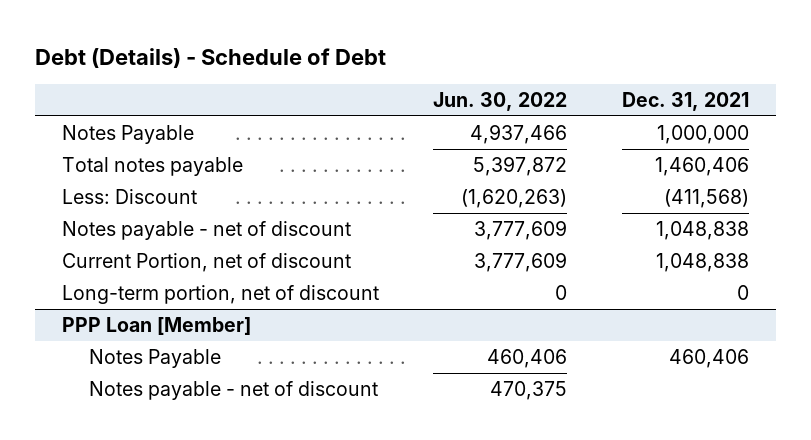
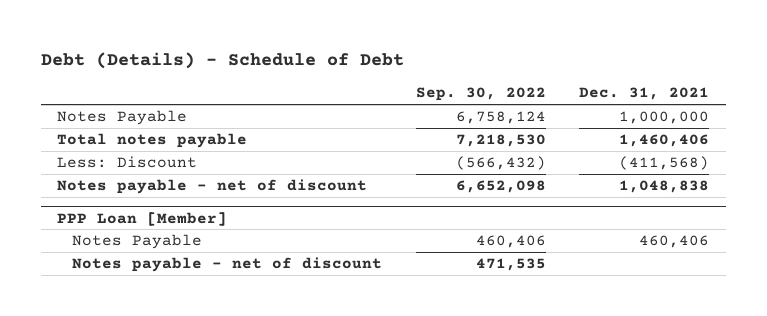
[433,91,568,111] Jun. 30, 2022 -> none
none -> [415,87,546,102] Sep. 30, 2022
[61,252,351,272] Current Portion, net of discount -> none
[61,284,379,304] Long-term portion, net of discount -> none

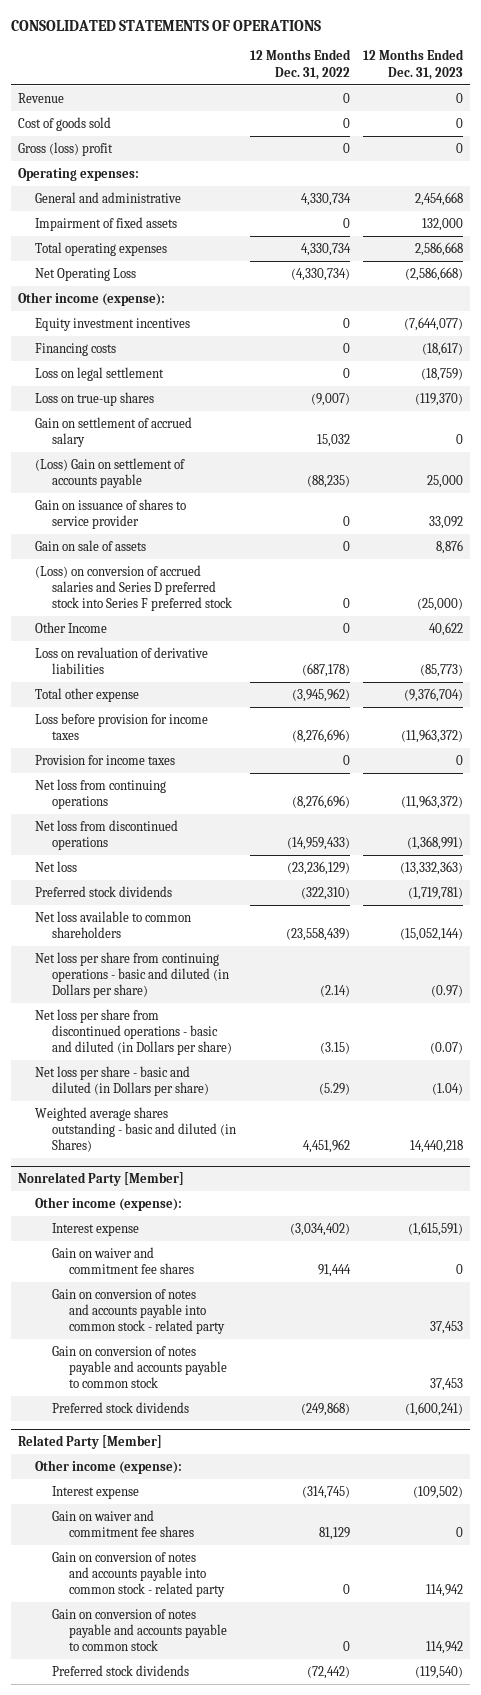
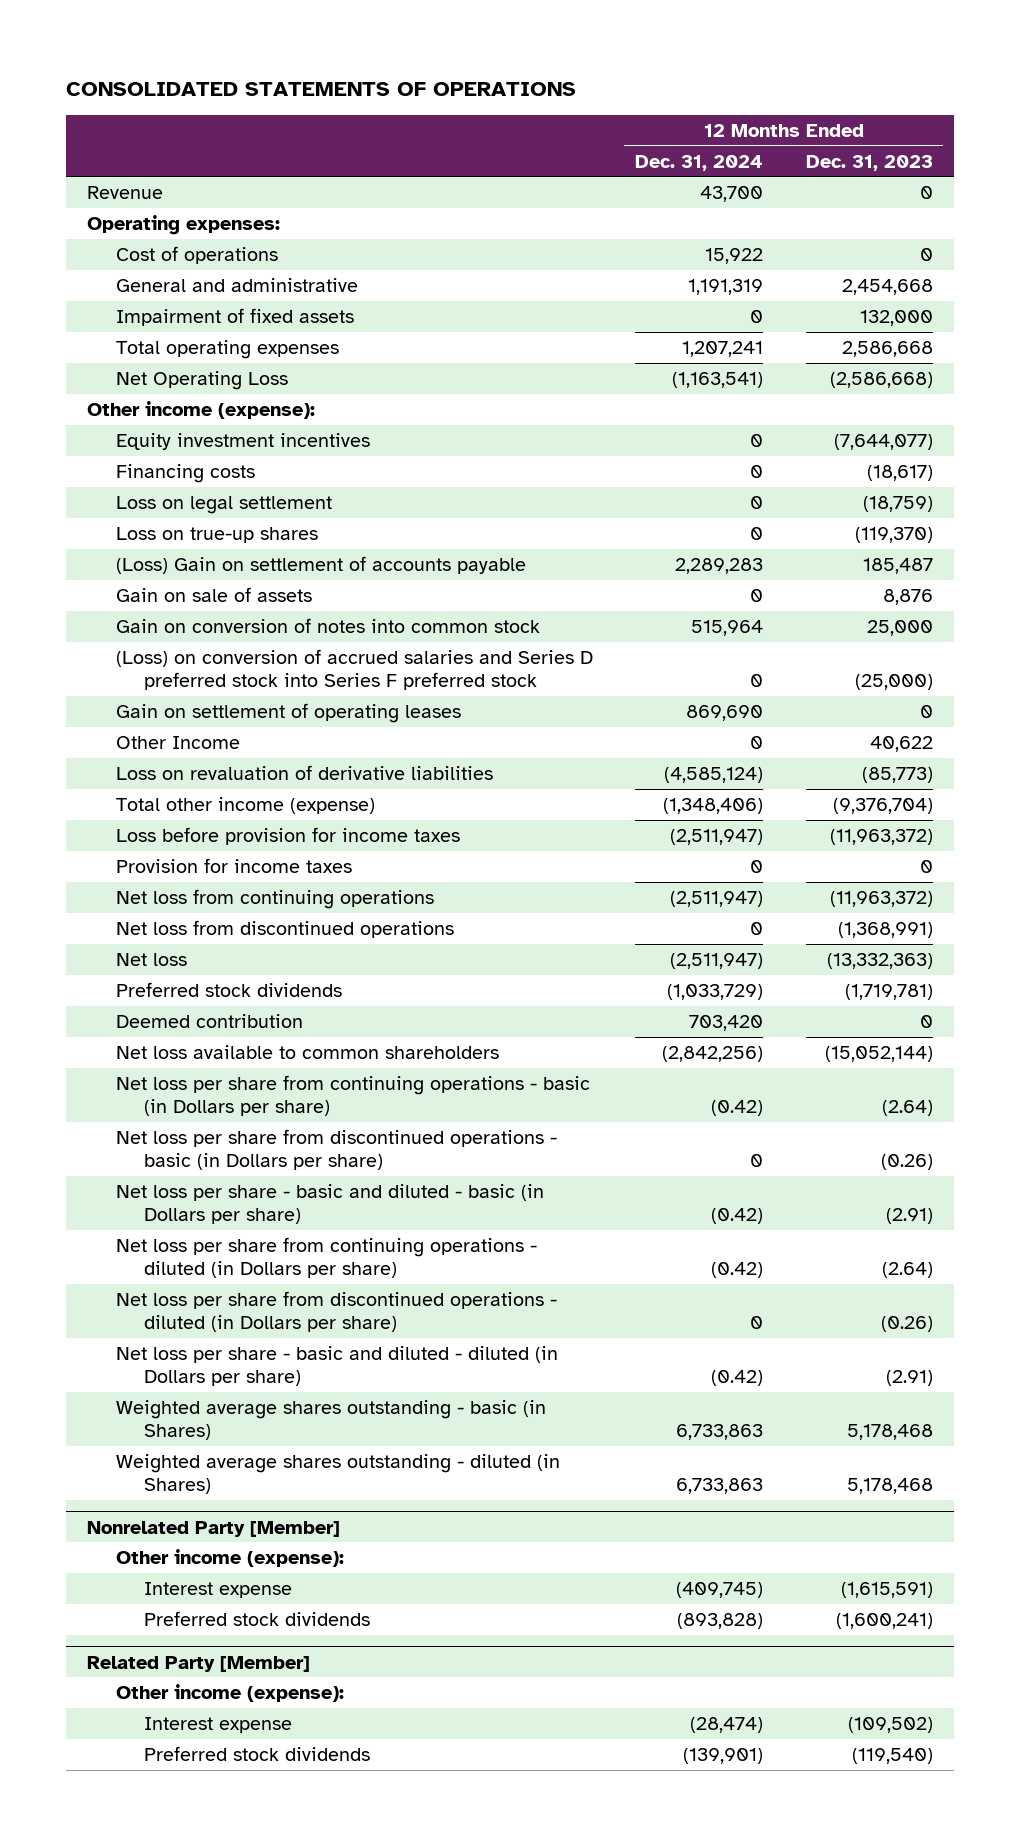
[249,49,351,80] 12 Months Ended Dec. 31, 2022 -> none
none -> [635,154,764,171] Dec. 31, 2024
[18,116,112,131] Cost of goods sold -> none
[18,141,114,156] Gross (loss) profit -> none
none -> [115,245,278,264] Cost of operations
[35,416,193,447] Gain on settlement of accrued salary -> none
[35,498,187,529] Gain on issuance of shares to service provider -> none
[427,474,464,488] 25,000 -> [862,557,933,574] 185,487
none -> [115,617,540,633] Gain on conversion of notes into common stock
none -> [115,702,461,723] Gain on settlement of operating leases
[35,687,140,702] Total other expense -> [115,796,375,814] Total other income (expense)
none -> [115,1013,303,1028] Deemed contribution
[35,951,230,998] Net loss per share from continuing operations - basic and diluted (in Dollars per share) -> [115,1074,590,1117] Net loss per share from continuing operations - basic (in Dollars per share)
[431,984,464,997] (0.97) -> [881,1100,933,1117] (2.64)
[35,1008,233,1055] Net loss per share from discontinued operations - basic and diluted (in Dollars per share) -> [115,1128,557,1171] Net loss per share from discontinued operations - basic (in Dollars per share)
[430,1041,464,1054] (0.07) -> [880,1154,933,1171] (0.26)
[35,1065,210,1096] Net loss per share - basic and diluted (in Dollars per share) -> [115,1183,544,1225] Net loss per share - basic and diluted - basic (in Dollars per share)
[432,1082,464,1095] (1.04) -> [885,1208,933,1225] (2.91)
none -> [115,1236,537,1279] Net loss per share from continuing operations - diluted (in Dollars per share)
none -> [115,1290,557,1333] Net loss per share from discontinued operations - diluted (in Dollars per share)
none -> [115,1345,558,1387] Net loss per share - basic and diluted - diluted (in Dollars per share)
[35,1106,237,1152] Weighted average shares outstanding - basic and diluted (in Shares) -> [115,1399,546,1441] Weighted average shares outstanding - basic (in Shares)
[410,1139,464,1153] 14,440,218 -> [846,1424,933,1441] 5,178,468
none -> [115,1453,560,1495] Weighted average shares outstanding - diluted (in Shares)
[52,1246,195,1274] Gain on waiver and commitment fee shares -> none
[52,1288,226,1334] Gain on conversion of notes and accounts payable into common stock - related party -> none
[52,1345,228,1388] Gain on conversion of notes payable and accounts payable to common stock -> none
[52,1509,195,1537] Gain on waiver and commitment fee shares -> none
[52,1551,226,1597] Gain on conversion of notes and accounts payable into common stock - related party -> none
[52,1608,228,1651] Gain on conversion of notes payable and accounts payable to common stock -> none

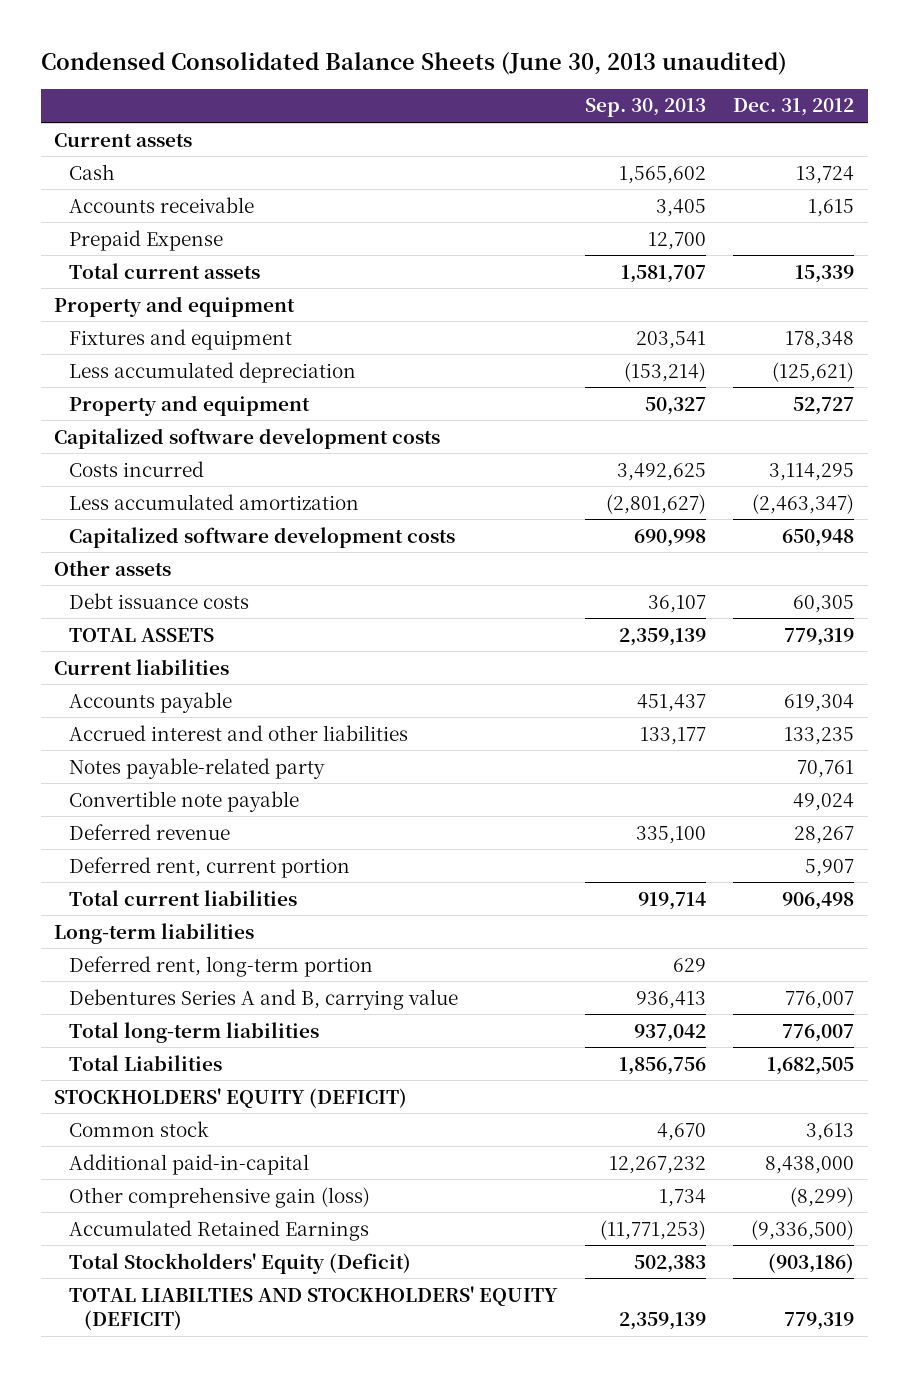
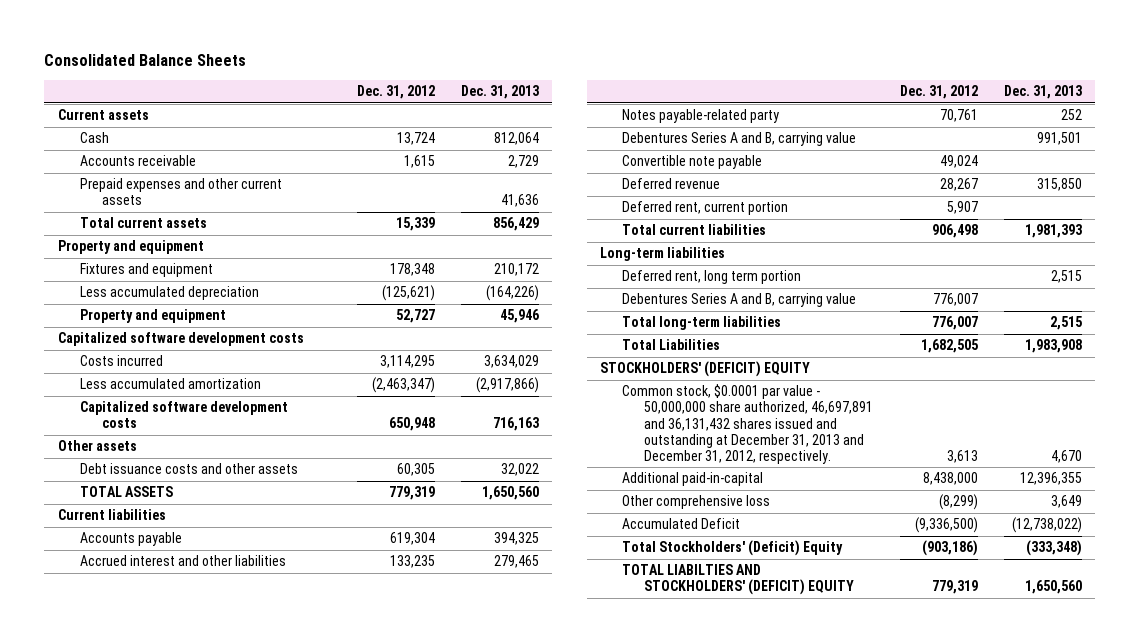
[40,51,787,75] Condensed Consolidated Balance Sheets (June 30, 2013 unaudited) -> [44,54,247,67] Consolidated Balance Sheets
[584,98,706,118] Sep. 30, 2013 -> none
none -> [461,85,540,100] Dec. 31, 2013
[69,229,224,251] Prepaid Expense -> none
none -> [79,178,282,206] Prepaid expenses and other current assets
[69,592,250,609] Debt issuance costs -> [79,463,298,475] Debt issuance costs and other assets
none -> [622,132,857,147] Debentures Series A and B, carrying value
[69,955,374,977] Deferred rent, long-term portion -> [622,270,802,285] Deferred rent, long term portion
[54,1087,408,1108] STOCKHOLDERS' EQUITY (DEFICIT) -> [600,361,811,378] STOCKHOLDERS' (DEFICIT) EQUITY
[69,1120,210,1137] Common stock -> [622,384,874,464] Common stock, $0.0001 par value - 50,000,000 share authorized, 46,697,891 and 36,131,432 shares issued and outstanding at December 31, 2013 and December 31, 2012, respectively.
[69,1186,371,1208] Other comprehensive gain (loss) -> [622,495,771,510] Other comprehensive loss
[69,1219,370,1241] Accumulated Retained Earnings -> [622,518,741,530] Accumulated Deficit
[69,1252,412,1274] Total Stockholders' Equity (Deficit) -> [622,540,844,557] Total Stockholders' (Deficit) Equity
[69,1285,559,1330] TOTAL LIABILTIES AND STOCKHOLDERS' EQUITY (DEFICIT) -> [622,564,855,596] TOTAL LIABILTIES AND STOCKHOLDERS' (DEFICIT) EQUITY

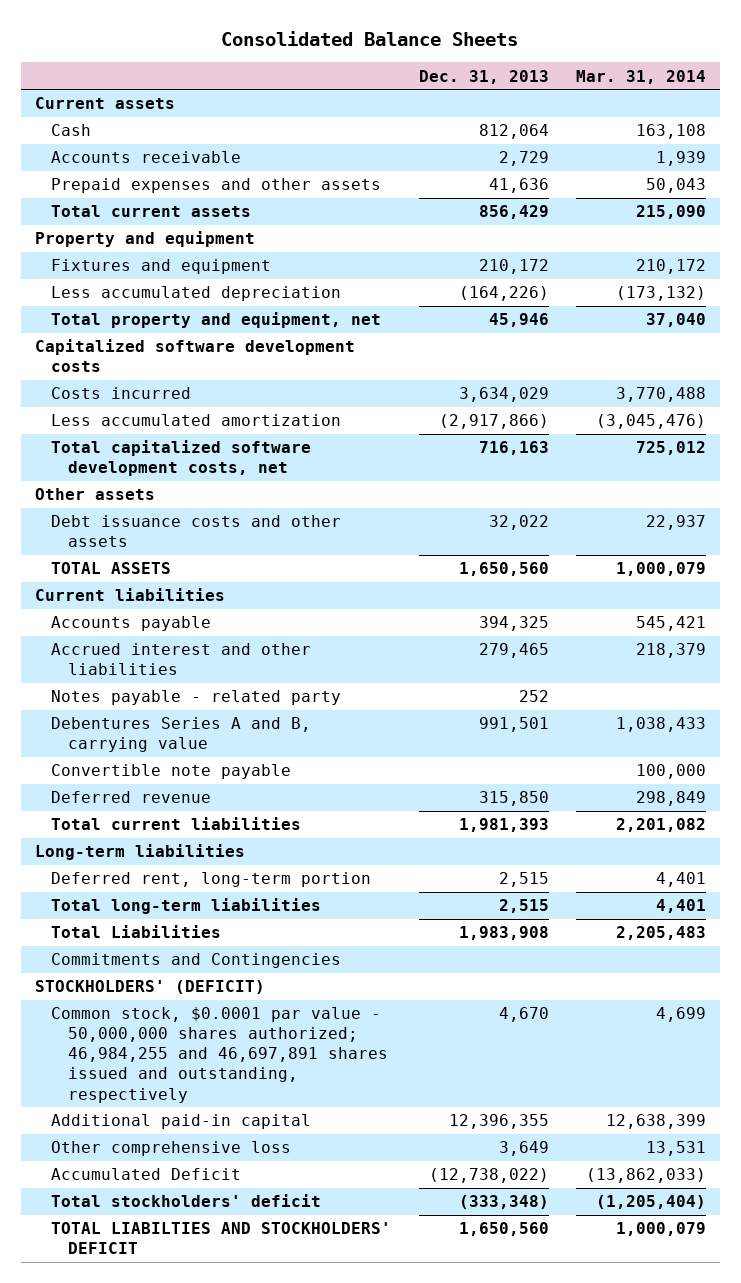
[356,85,435,100] Dec. 31, 2012 -> none
none -> [576,69,707,84] Mar. 31, 2014
[79,178,282,206] Prepaid expenses and other current assets -> [51,178,382,194] Prepaid expenses and other assets
[79,309,226,324] Property and equipment -> [51,312,382,329] Total property and equipment, net
[79,401,288,429] Capitalized software development costs -> [51,440,312,477] Total capitalized software development costs, net
[622,109,780,124] Notes payable-related party -> [51,690,342,706] Notes payable - related party
[622,201,789,216] Deferred rent, current portion -> none
[622,293,857,308] Debentures Series A and B, carrying value -> none
[622,270,802,285] Deferred rent, long term portion -> [51,872,372,888] Deferred rent, long-term portion
none -> [51,953,342,969] Commitments and Contingencies
[600,361,811,378] STOCKHOLDERS' (DEFICIT) EQUITY -> [34,980,265,995] STOCKHOLDERS' (DEFICIT)
[622,384,874,464] Common stock, $0.0001 par value - 50,000,000 share authorized, 46,697,891 and 36,131,432 shares issued and outstanding at December 31, 2013 and December 31, 2012, respectively. -> [51,1007,389,1103] Common stock, $0.0001 par value - 50,000,000 shares authorized; 46,984,255 and 46,697,891 shares issued and outstanding, respectively
[622,472,764,487] Additional paid-in-capital -> [51,1114,312,1130] Additional paid-in capital
[622,540,844,557] Total Stockholders' (Deficit) Equity -> [51,1194,322,1208] Total stockholders' deficit
[622,564,855,596] TOTAL LIABILTIES AND STOCKHOLDERS' (DEFICIT) EQUITY -> [51,1222,392,1255] TOTAL LIABILTIES AND STOCKHOLDERS' DEFICIT

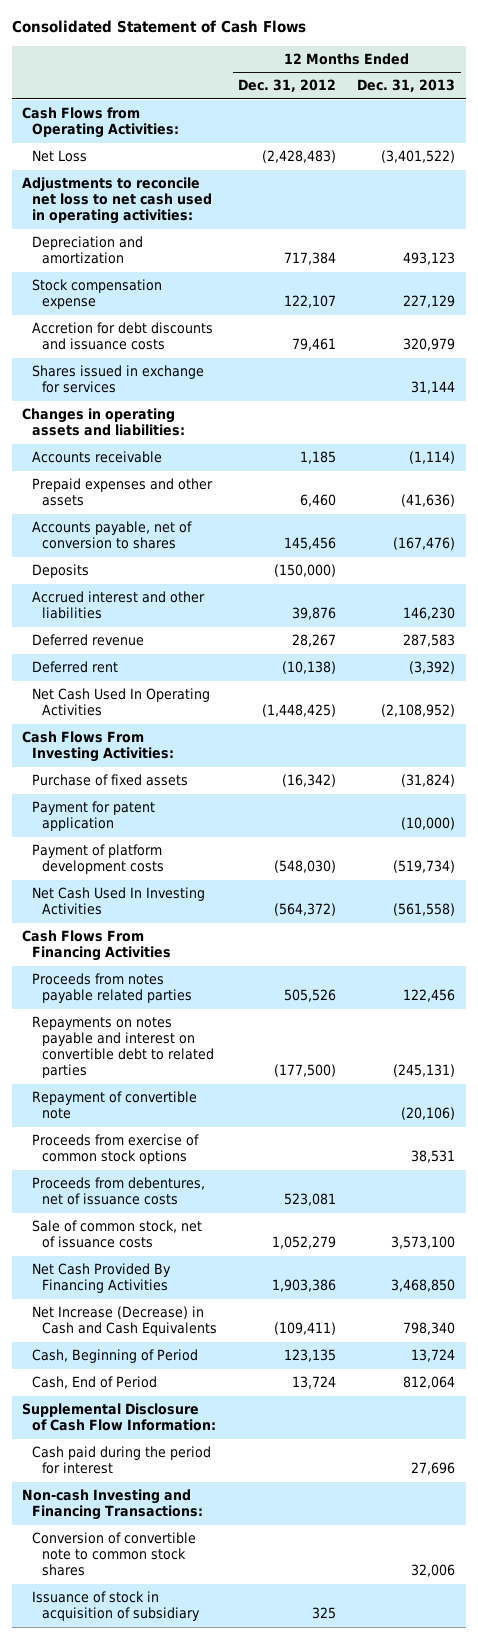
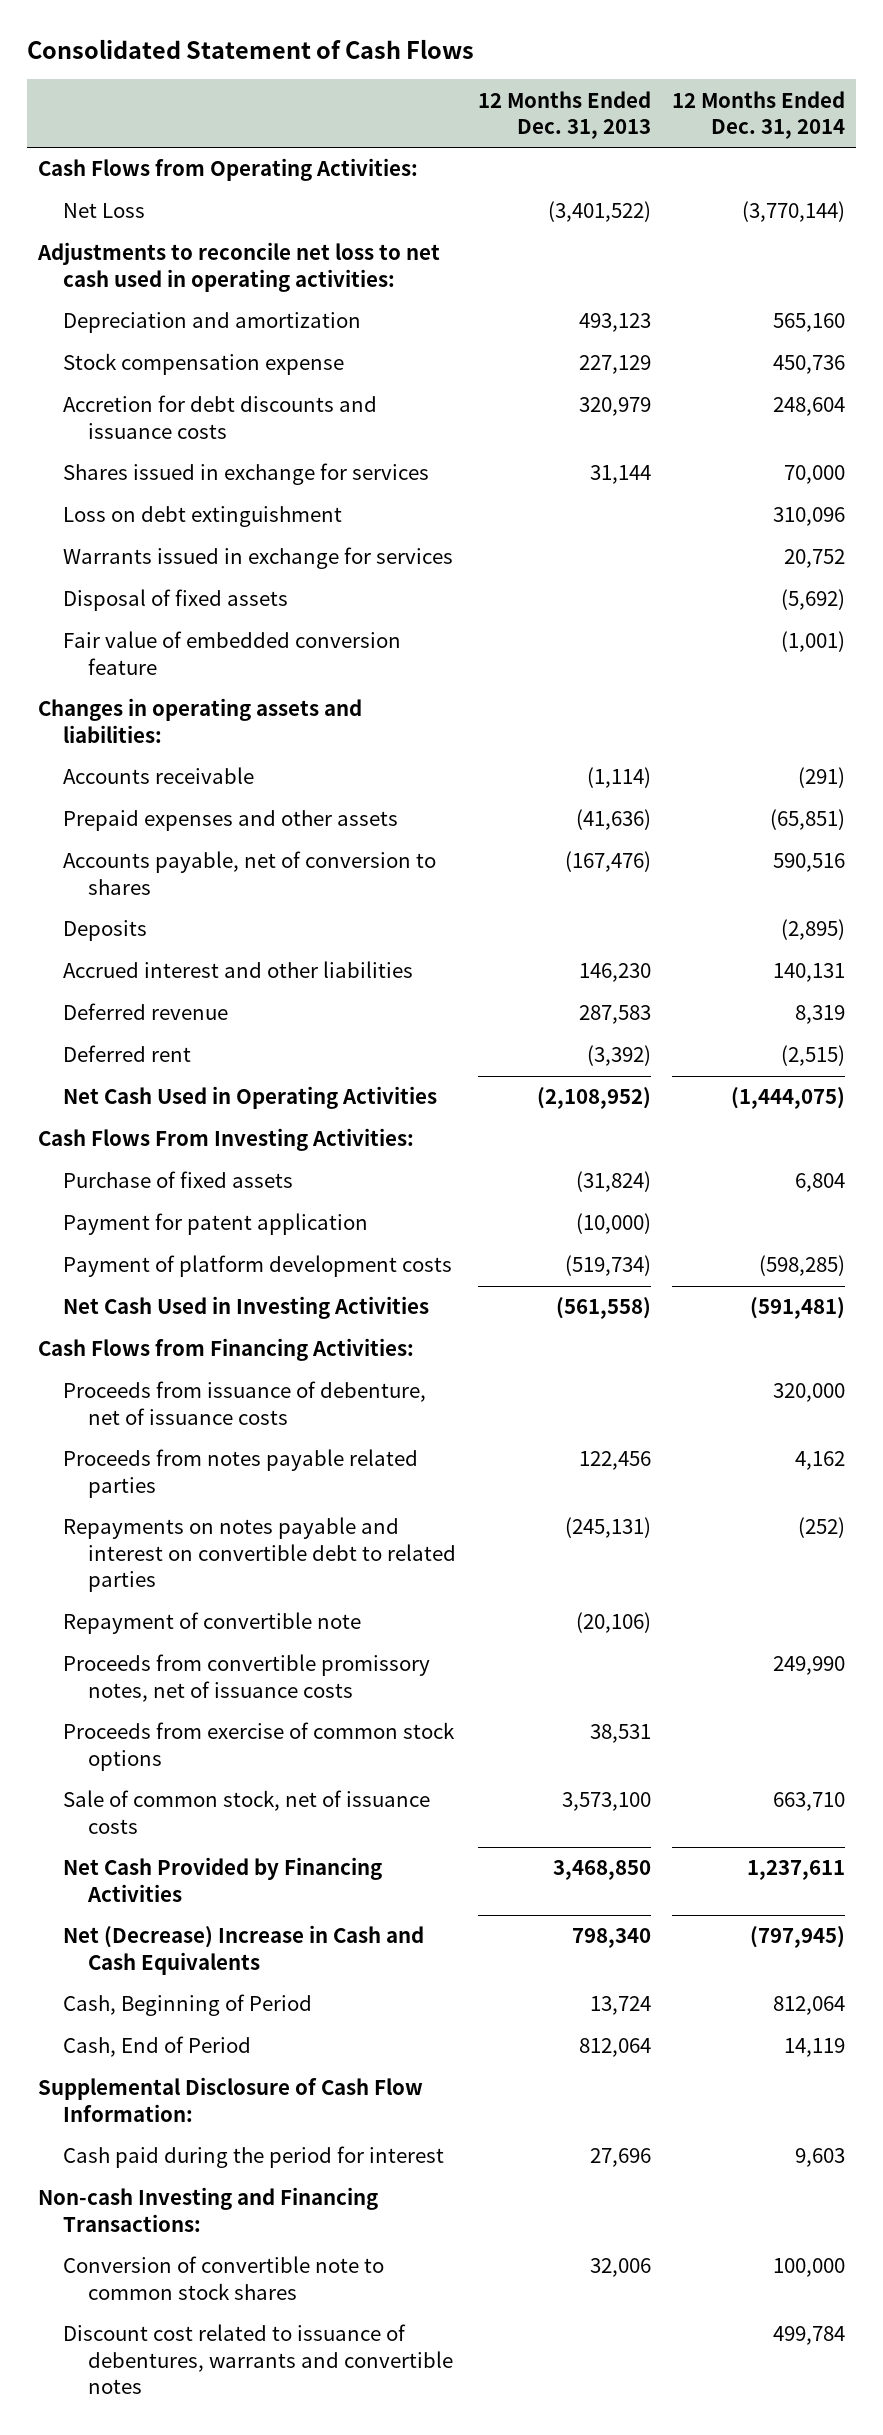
[238,79,337,93] Dec. 31, 2012 -> none
none -> [671,90,845,139] 12 Months Ended Dec. 31, 2014
none -> [63,506,343,528] Loss on debt extinguishment
none -> [63,547,454,570] Warrants issued in exchange for services
none -> [63,589,289,612] Disposal of fixed assets
none -> [63,631,402,675] Fair value of embedded conversion feature
[32,688,211,717] Net Cash Used In Operating Activities -> [63,1086,438,1110] Net Cash Used in Operating Activities
[32,887,206,916] Net Cash Used In Investing Activities -> [63,1296,430,1320] Net Cash Used in Investing Activities
[22,930,172,962] Cash Flows From Financing Activities -> [38,1338,415,1362] Cash Flows from Financing Activities:
none -> [63,1381,427,1425] Proceeds from issuance of debenture, net of issuance costs
none -> [63,1654,431,1702] Proceeds from convertible promissory notes, net of issuance costs
[32,1177,206,1206] Proceeds from debentures, net of issuance costs -> none
[32,1263,172,1294] Net Cash Provided By Financing Activities -> [63,1857,383,1902] Net Cash Provided by Financing Activities
[32,1306,218,1337] Net Increase (Decrease) in Cash and Cash Equivalents -> [63,1925,425,1975] Net (Decrease) Increase in Cash and Cash Equivalents
[32,1591,201,1622] Issuance of stock in acquisition of subsidiary -> none
none -> [63,2324,454,2395] Discount cost related to issuance of debentures, warrants and convertible notes

